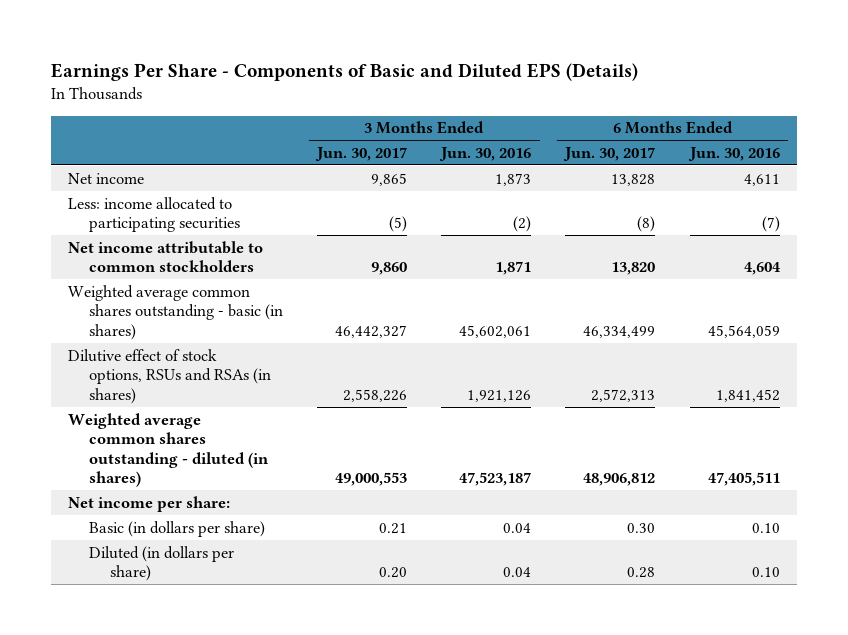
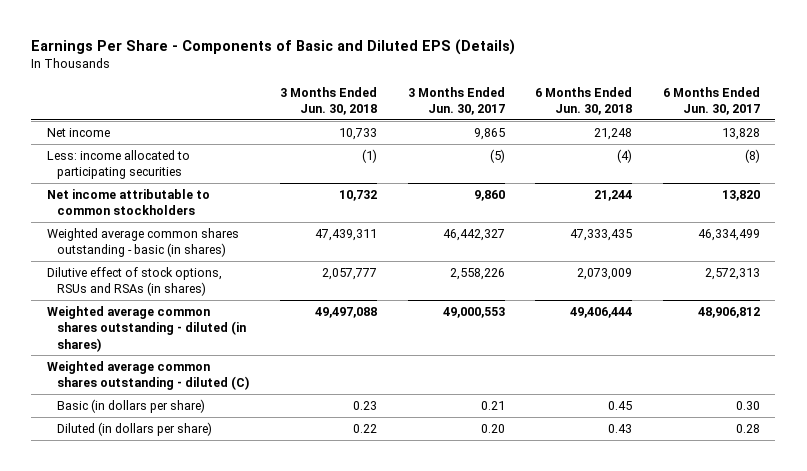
[439,146,532,161] Jun. 30, 2016 -> none
[687,146,780,161] Jun. 30, 2016 -> none
none -> [280,86,378,116] 3 Months Ended Jun. 30, 2018
none -> [535,86,633,116] 6 Months Ended Jun. 30, 2018
[67,495,230,512] Net income per share: -> [46,360,250,391] Weighted average common shares outstanding - diluted (C)

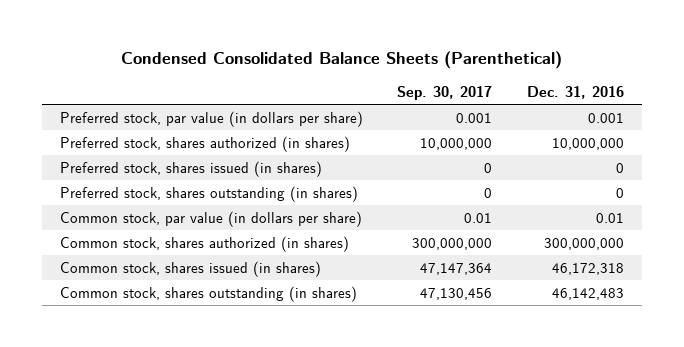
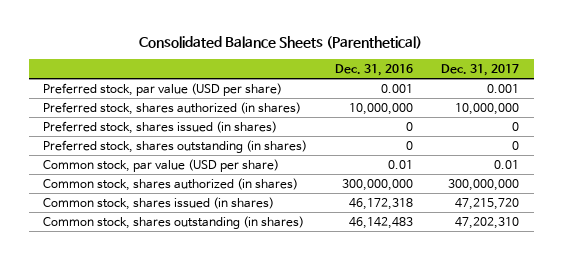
[120,51,562,70] Condensed Consolidated Balance Sheets (Parenthetical) -> [139,36,423,50] Consolidated Balance Sheets (Parenthetical)
[397,85,493,100] Sep. 30, 2017 -> none
none -> [441,64,520,77] Dec. 31, 2017
[59,110,363,127] Preferred stock, par value (in dollars per share) -> [42,82,282,96] Preferred stock, par value (USD per share)
[59,210,362,227] Common stock, par value (in dollars per share) -> [42,158,279,172] Common stock, par value (USD per share)

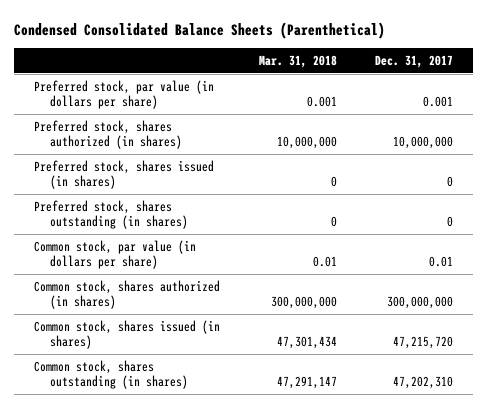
[139,36,423,50] Consolidated Balance Sheets (Parenthetical) -> [14,21,386,39] Condensed Consolidated Balance Sheets (Parenthetical)
[335,64,414,77] Dec. 31, 2016 -> none
none -> [258,54,337,68] Mar. 31, 2018
[42,82,282,96] Preferred stock, par value (USD per share) -> [33,79,214,110] Preferred stock, par value (in dollars per share)
[42,158,279,172] Common stock, par value (USD per share) -> [33,239,196,270] Common stock, par value (in dollars per share)

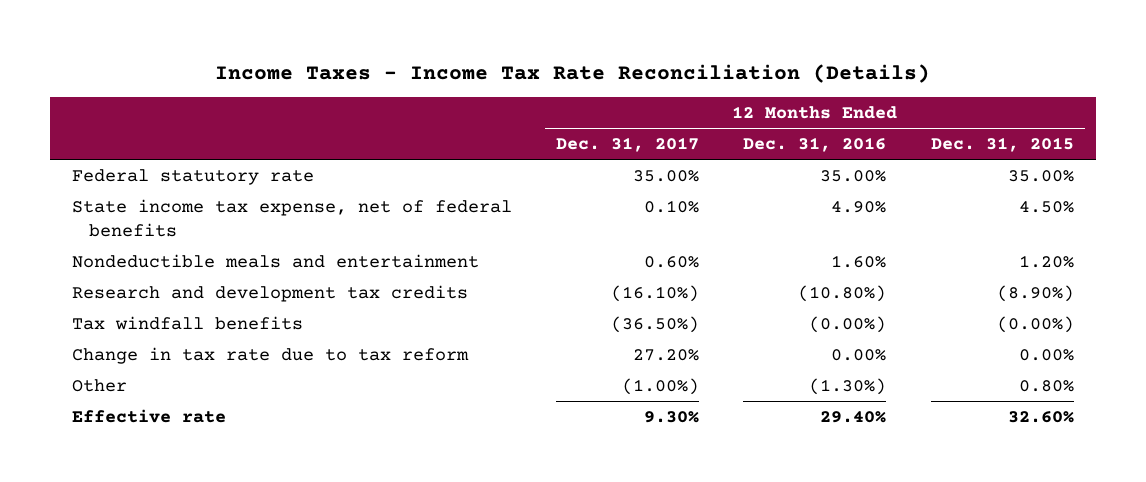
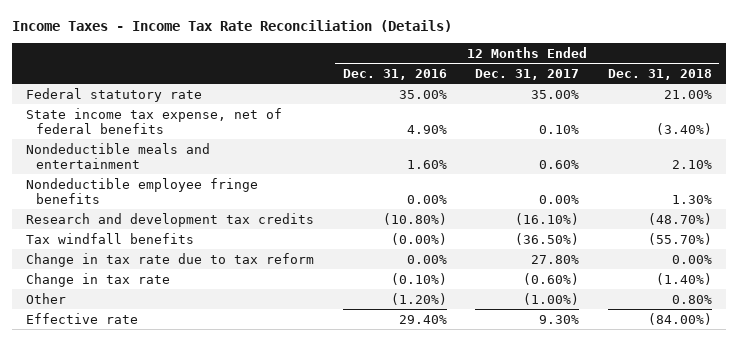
[930,137,1074,153] Dec. 31, 2015 -> none
none -> [607,68,712,80] Dec. 31, 2018
none -> [25,177,258,204] Nondeductible employee fringe benefits
[633,348,700,361] 27.20% -> [531,254,580,264] 27.80%
none -> [25,272,170,287] Change in tax rate
[809,377,887,395] (1.30%) -> [390,292,447,305] (1.20%)

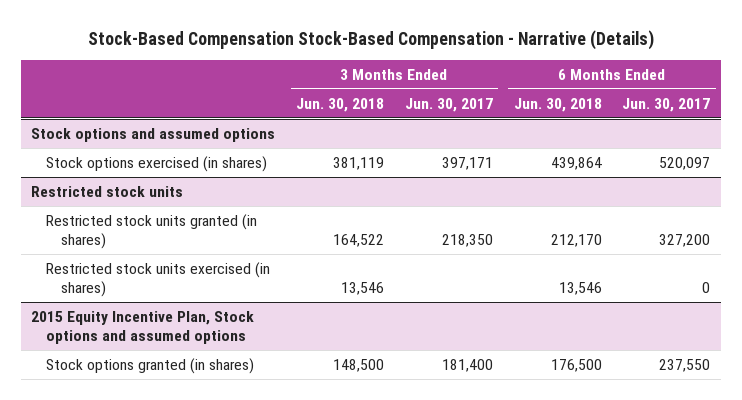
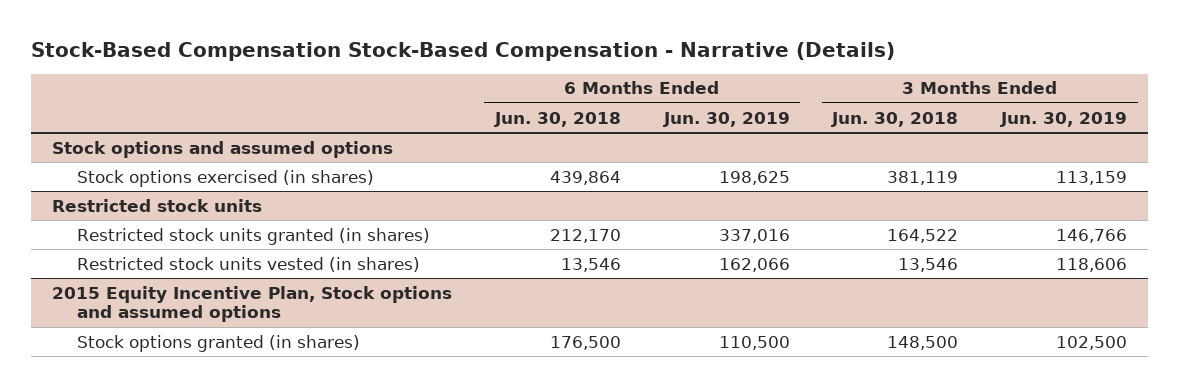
[404,97,493,112] Jun. 30, 2017 -> none
[622,97,711,112] Jun. 30, 2017 -> none
none -> [662,111,790,127] Jun. 30, 2019
none -> [1000,111,1128,127] Jun. 30, 2019
[45,261,270,298] Restricted stock units exercised (in shares) -> [77,256,421,272] Restricted stock units vested (in shares)

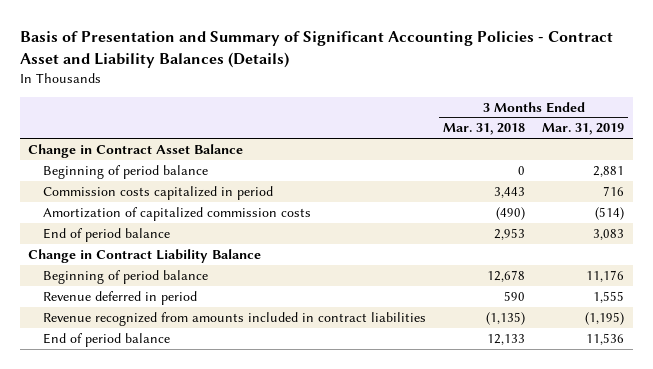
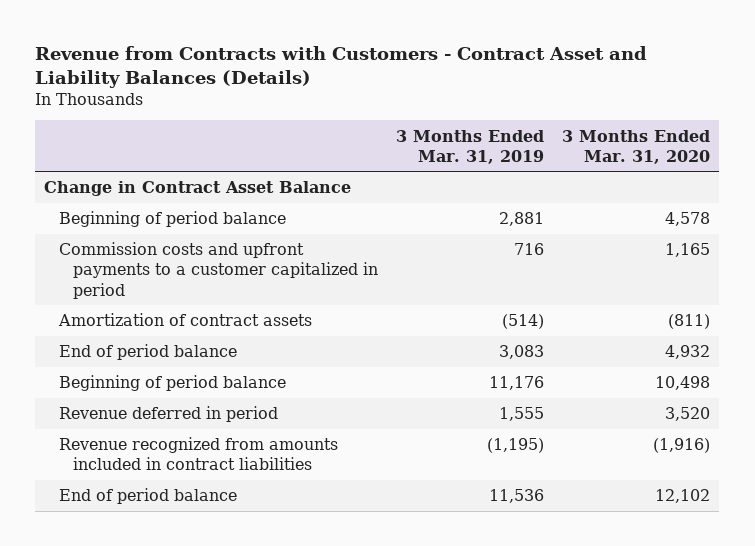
[19,30,613,68] Basis of Presentation and Summary of Significant Accounting Policies - Contract Asset and Liability Balances (Details) -> [35,45,648,88] Revenue from Contracts with Customers - Contract Asset and Liability Balances (Details)
[443,123,526,136] Mar. 31, 2018 -> none
none -> [562,129,711,164] 3 Months Ended Mar. 31, 2020
[43,185,274,200] Commission costs capitalized in period -> [58,242,379,299] Commission costs and upfront payments to a customer capitalized in period
[43,206,312,221] Amortization of capitalized commission costs -> [57,313,312,327] Amortization of contract assets
[28,248,262,263] Change in Contract Liability Balance -> none

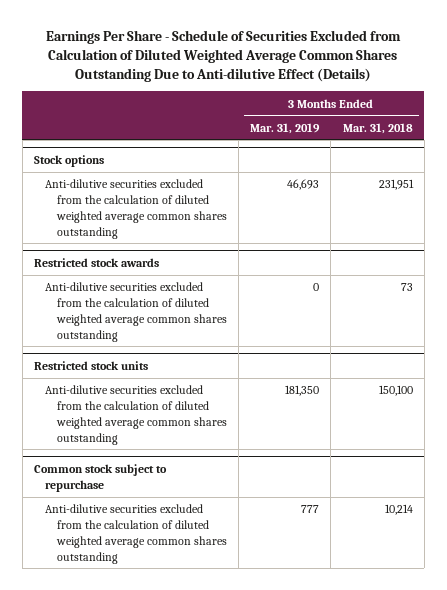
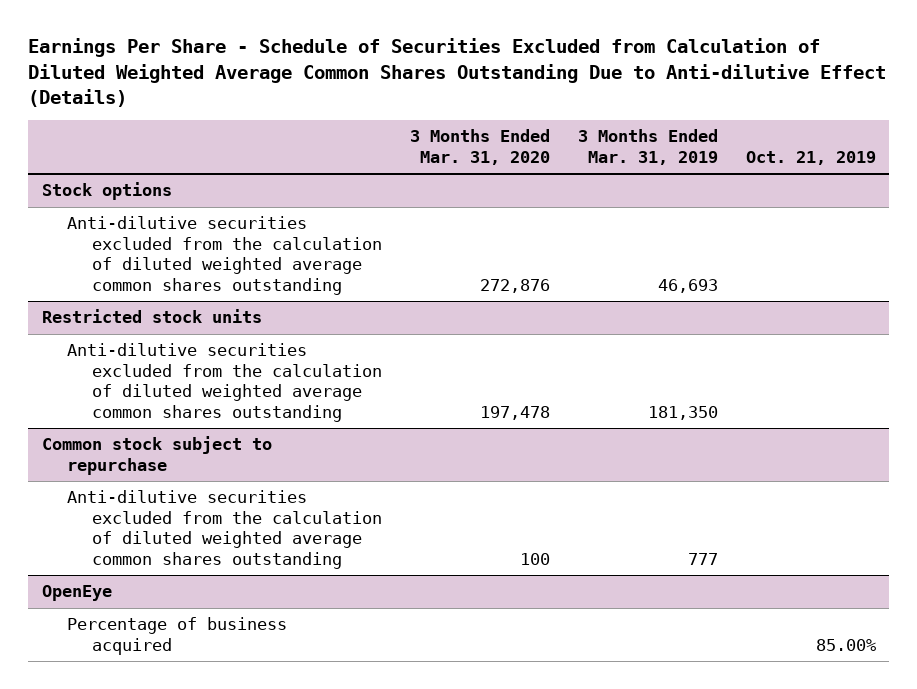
[342,122,413,134] Mar. 31, 2018 -> none
none -> [409,129,550,165] 3 Months Ended Mar. 31, 2020
none -> [745,150,876,165] Oct. 21, 2019
[33,258,159,268] Restricted stock awards -> none
[45,282,227,342] Anti-dilutive securities excluded from the calculation of diluted weighted average common shares outstanding -> none
none -> [41,585,112,602] OpenEye
none -> [66,617,287,655] Percentage of business acquired

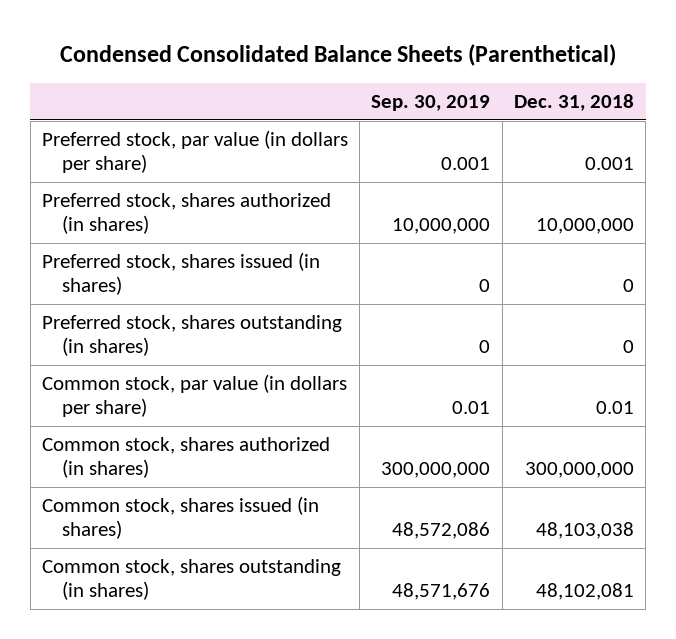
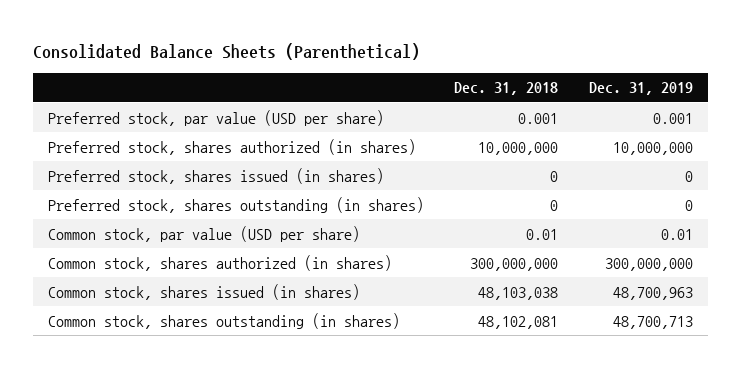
[59,44,616,67] Condensed Consolidated Balance Sheets (Parenthetical) -> [32,42,420,60] Consolidated Balance Sheets (Parenthetical)
[371,95,491,112] Sep. 30, 2019 -> none
none -> [589,82,694,96] Dec. 31, 2019
[41,130,348,174] Preferred stock, par value (in dollars per share) -> [47,109,384,126] Preferred stock, par value (USD per share)
[41,374,347,418] Common stock, par value (in dollars per share) -> [47,225,360,242] Common stock, par value (USD per share)

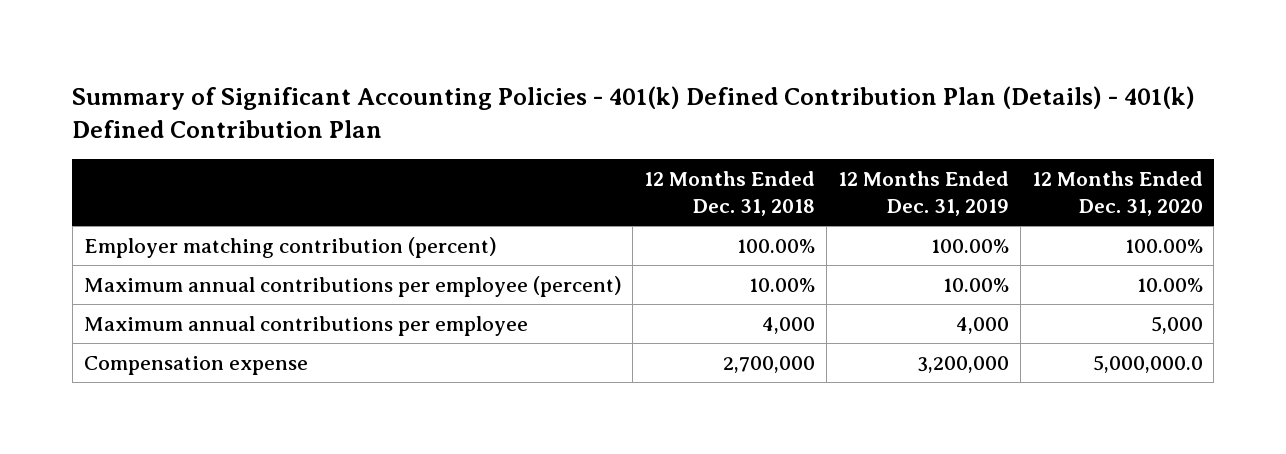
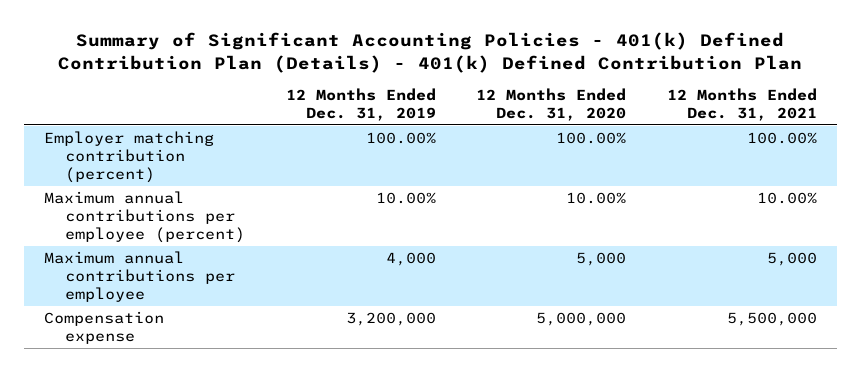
[644,170,816,216] 12 Months Ended Dec. 31, 2018 -> none
none -> [666,88,817,122] 12 Months Ended Dec. 31, 2021
[1092,354,1203,373] 5,000,000.0 -> [536,311,627,326] 5,000,000

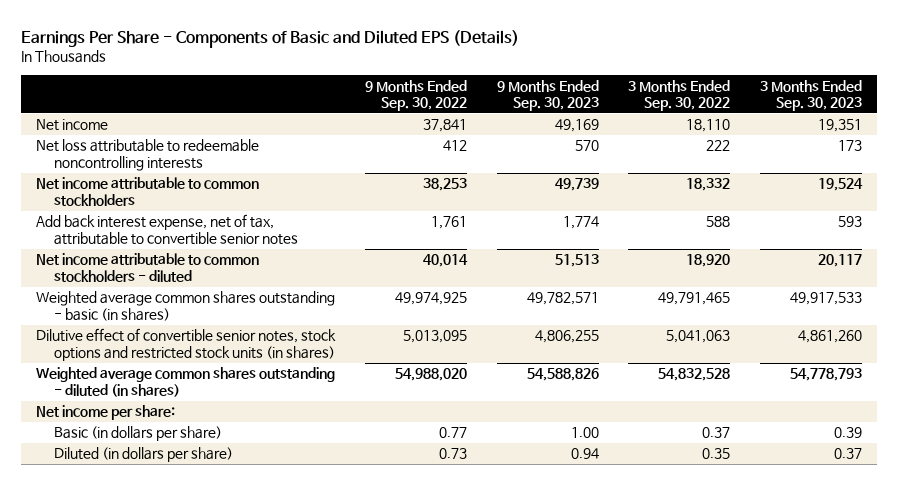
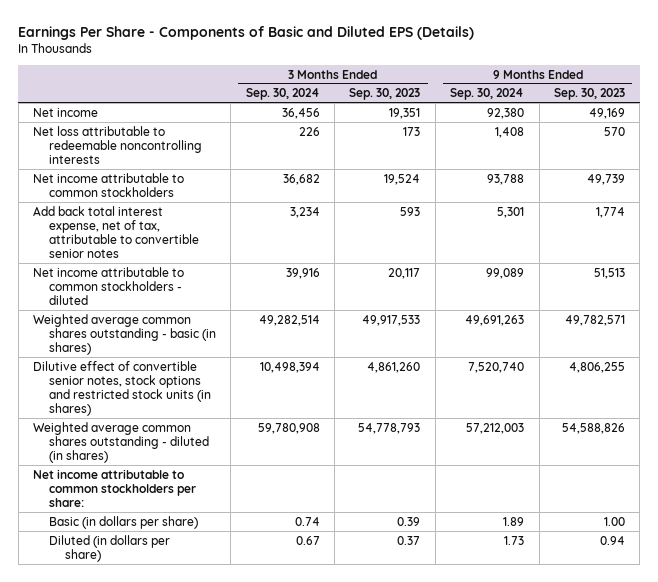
[365,79,468,112] 9 Months Ended Sep. 30, 2022 -> none
[628,79,731,112] 3 Months Ended Sep. 30, 2022 -> none
none -> [245,88,320,101] Sep. 30, 2024
none -> [450,88,525,101] Sep. 30, 2024
[36,214,299,246] Add back interest expense, net of tax, attributable to convertible senior notes -> [33,205,199,259] Add back total interest expense, net of tax, attributable to convertible senior notes
[36,405,176,421] Net income per share: -> [33,468,196,508] Net income attributable to common stockholders per share:

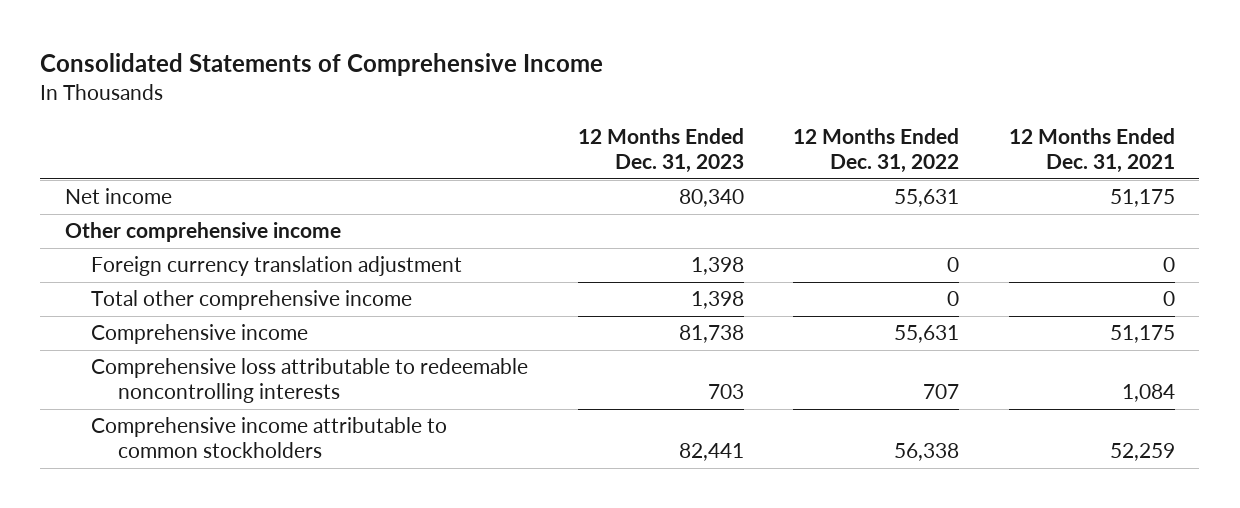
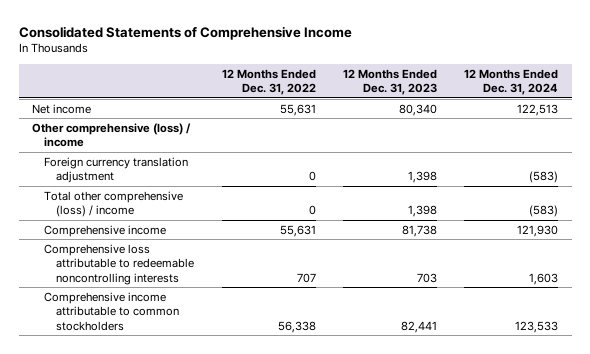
[1008,128,1175,174] 12 Months Ended Dec. 31, 2021 -> none
none -> [463,68,558,96] 12 Months Ended Dec. 31, 2024
[64,222,341,243] Other comprehensive income -> [32,122,192,148] Other comprehensive (loss) / income
[91,290,413,311] Total other comprehensive income -> [44,190,184,218] Total other comprehensive (loss) / income

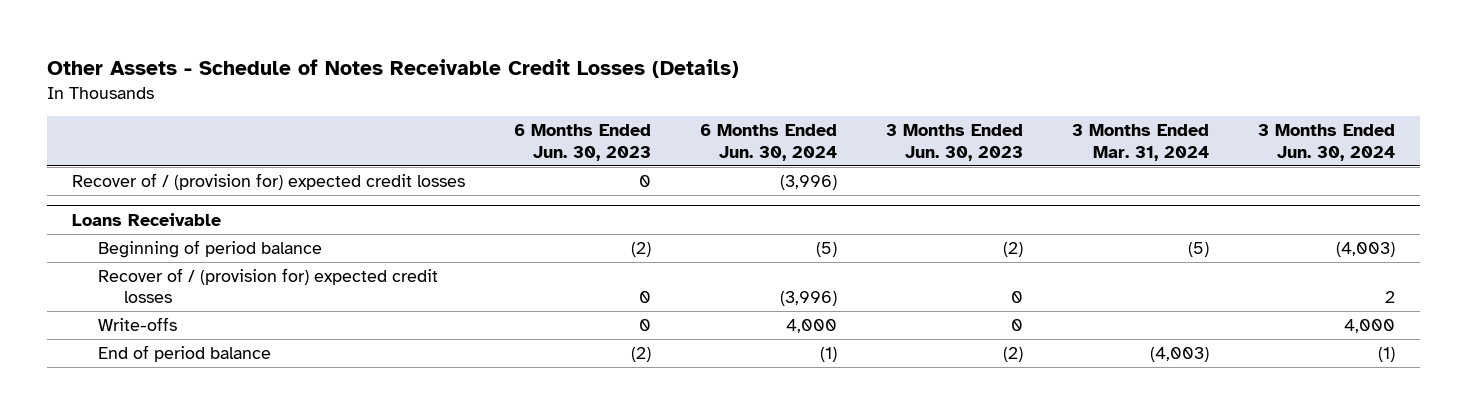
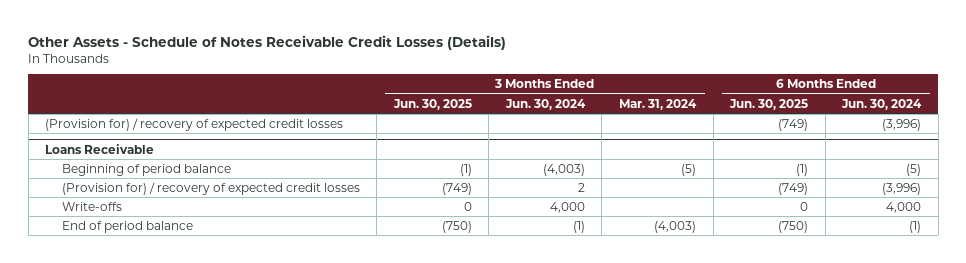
[513,124,651,161] 6 Months Ended Jun. 30, 2023 -> none
[886,124,1024,161] 3 Months Ended Jun. 30, 2023 -> none
none -> [392,98,472,110] Jun. 30, 2025
none -> [729,98,809,110] Jun. 30, 2025
[71,173,465,191] Recover of / (provision for) expected credit losses -> [45,117,344,131] (Provision for) / recovery of expected credit losses
[97,268,438,304] Recover of / (provision for) expected credit losses -> [61,181,360,195] (Provision for) / recovery of expected credit losses

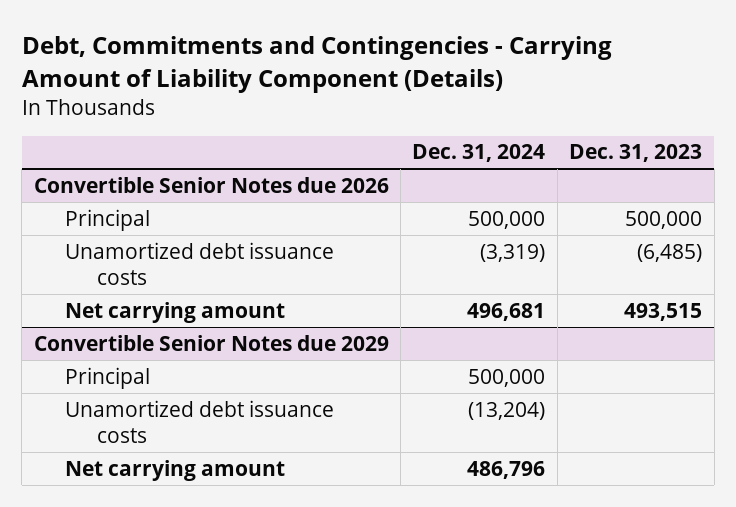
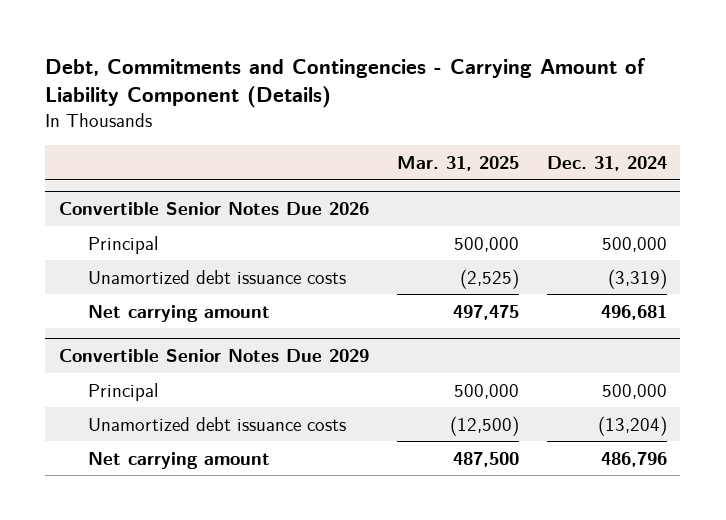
[569,144,703,163] Dec. 31, 2023 -> none
none -> [396,155,519,171] Mar. 31, 2025
[33,176,389,193] Convertible Senior Notes due 2026 -> [59,202,370,216] Convertible Senior Notes Due 2026
[33,334,389,351] Convertible Senior Notes due 2029 -> [59,349,370,363] Convertible Senior Notes Due 2029

